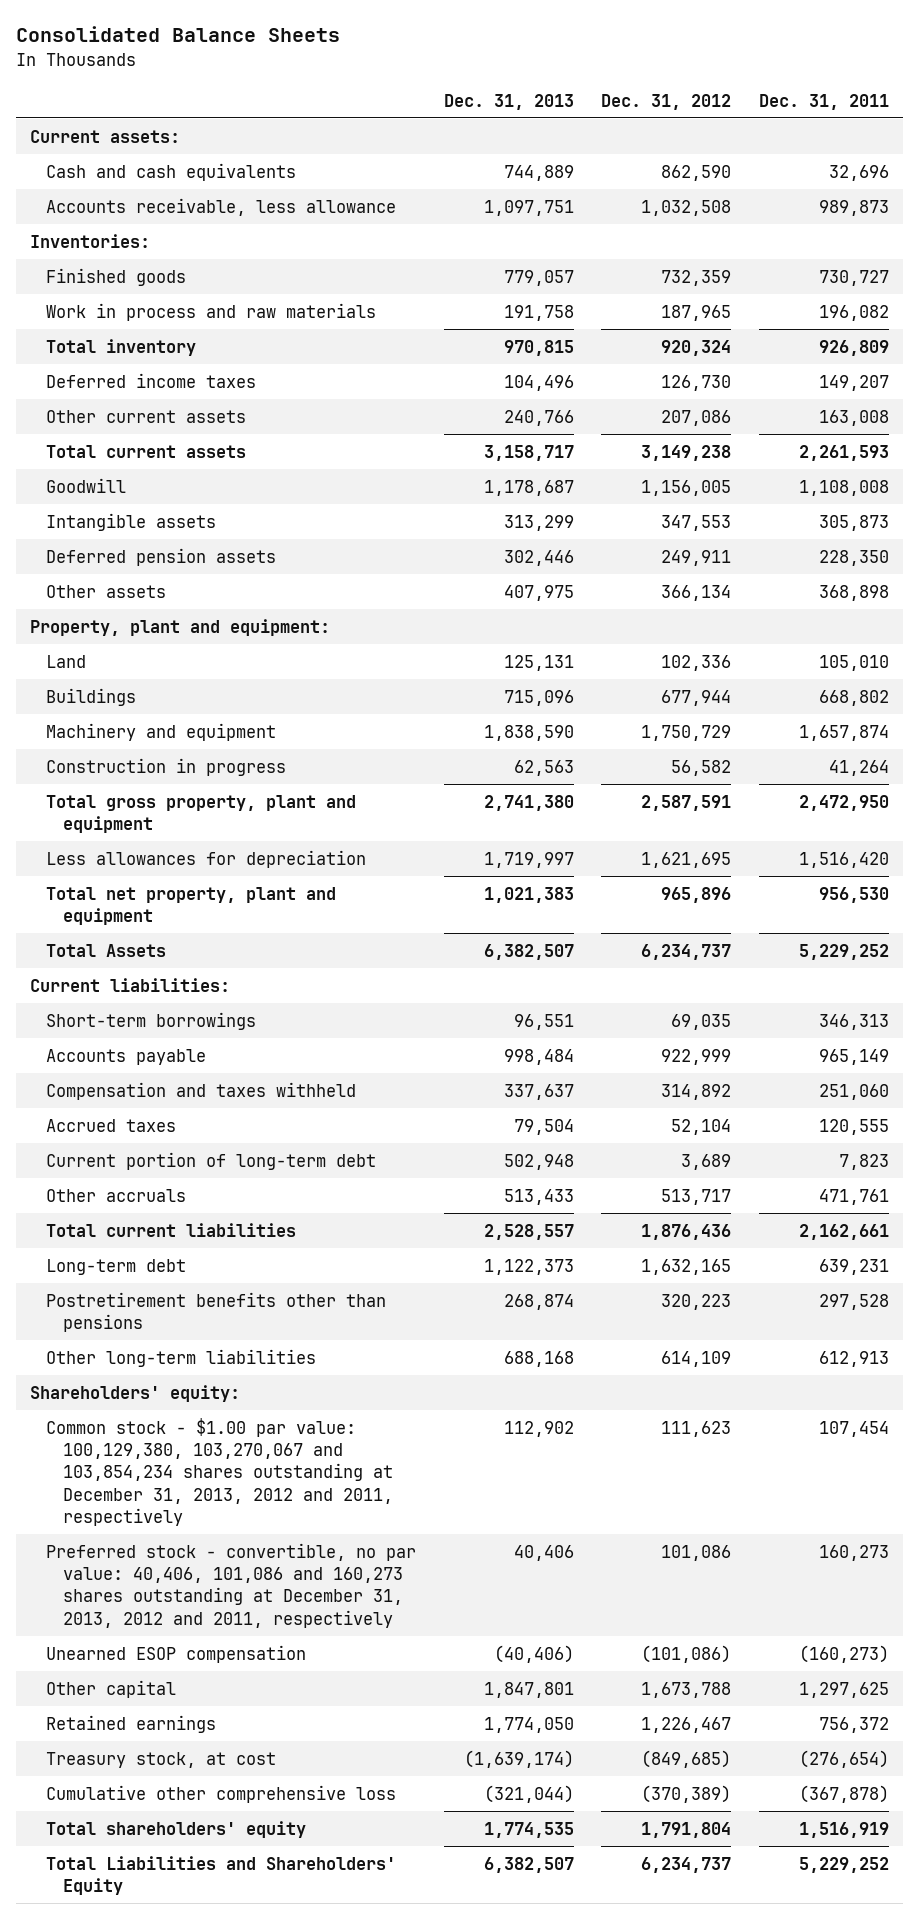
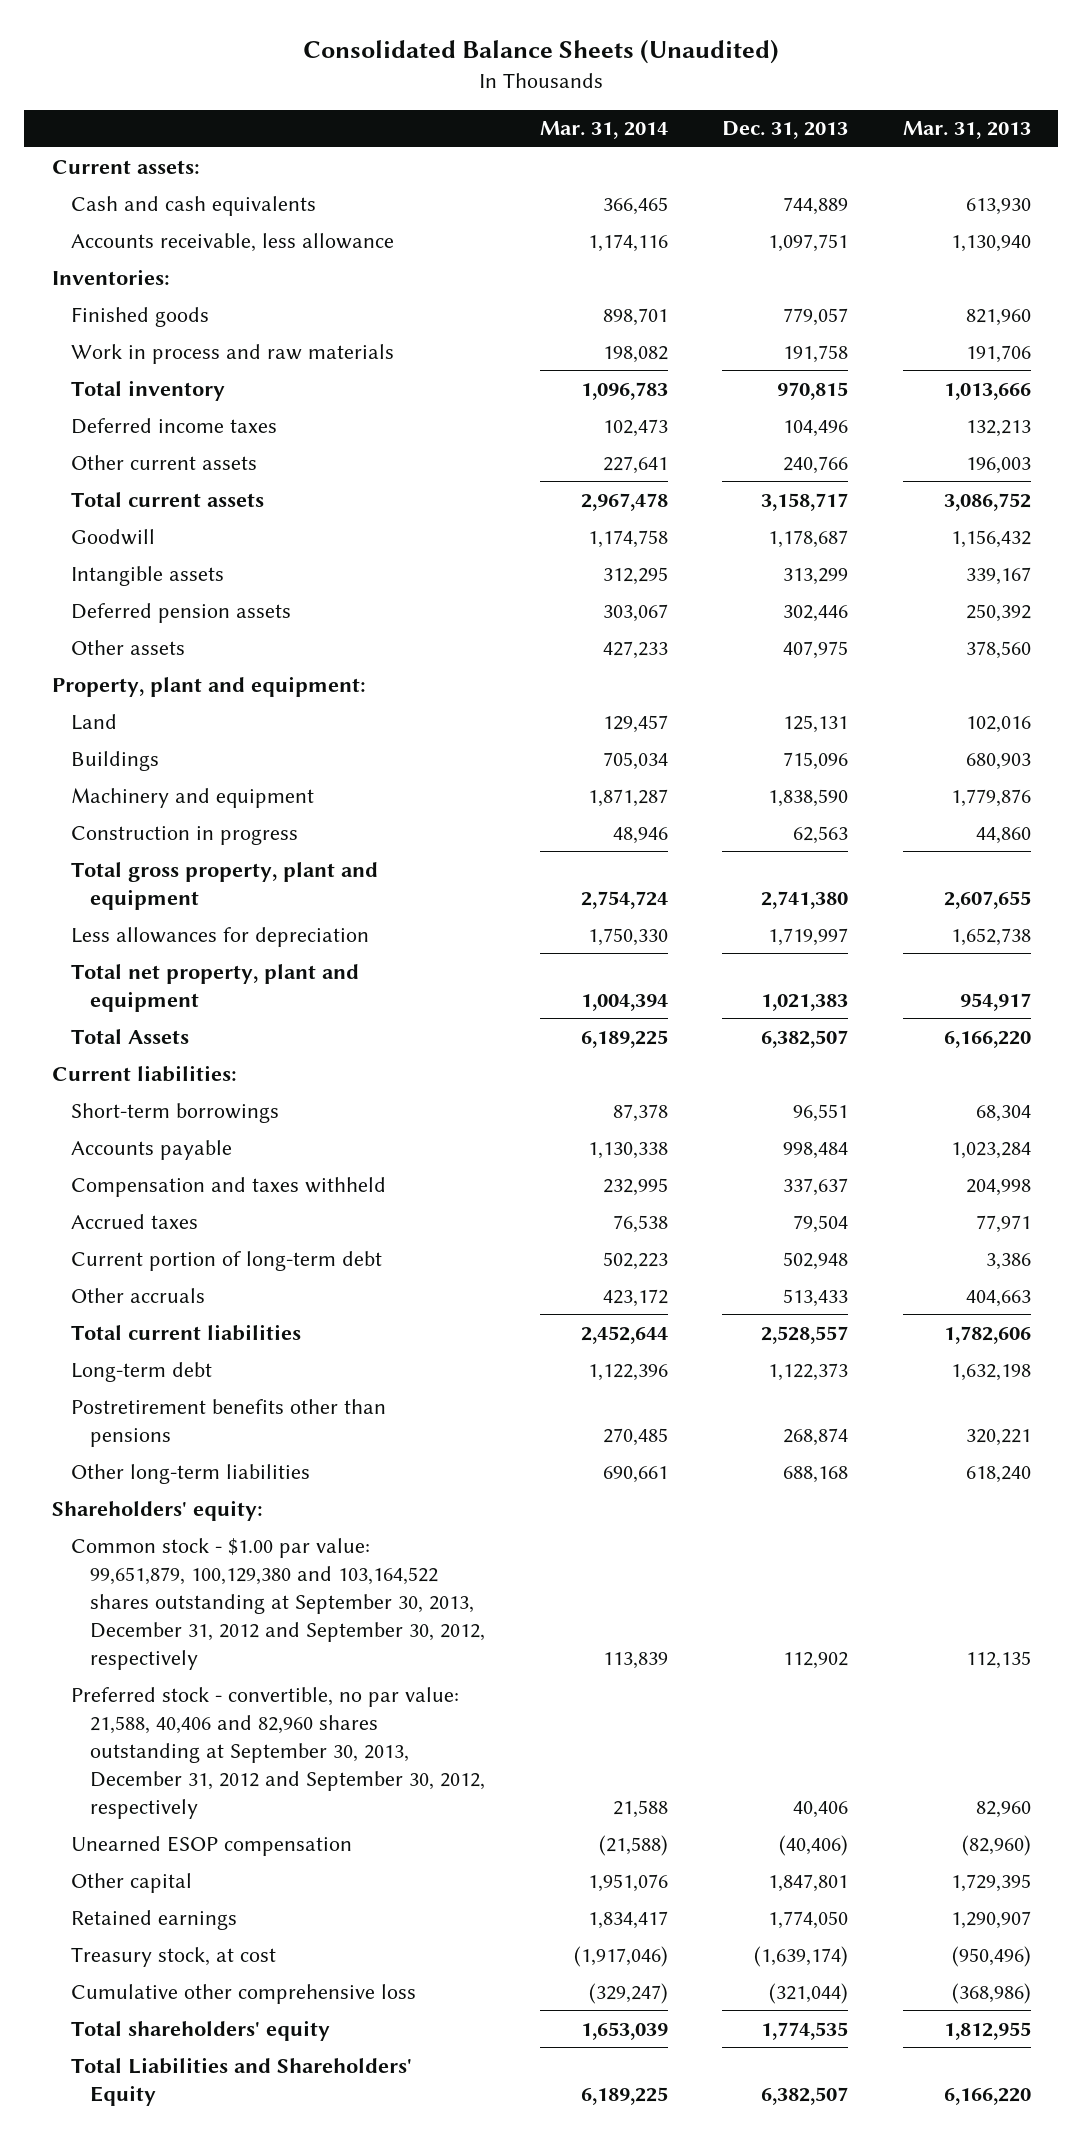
[15,26,340,43] Consolidated Balance Sheets -> [303,39,780,65] Consolidated Balance Sheets (Unaudited)
[601,93,732,110] Dec. 31, 2012 -> none
[758,93,889,110] Dec. 31, 2011 -> none
none -> [539,121,668,140] Mar. 31, 2014
none -> [903,121,1032,140] Mar. 31, 2013
[46,1417,393,1526] Common stock - $1.00 par value: 100,129,380, 103,270,067 and 103,854,234 shares outstanding at December 31, 2013, 2012 and 2011, respectively -> [70,1537,485,1670] Common stock - $1.00 par value: 99,651,879, 100,129,380 and 103,164,522 shares outstanding at September 30, 2013, December 31, 2012 and September 30, 2012, respectively
[46,1542,417,1628] Preferred stock - convertible, no par value: 40,406, 101,086 and 160,273 shares outstanding at December 31, 2013, 2012 and 2011, respectively -> [70,1686,485,1819] Preferred stock - convertible, no par value: 21,588, 40,406 and 82,960 shares outstanding at September 30, 2013, December 31, 2012 and September 30, 2012, respectively

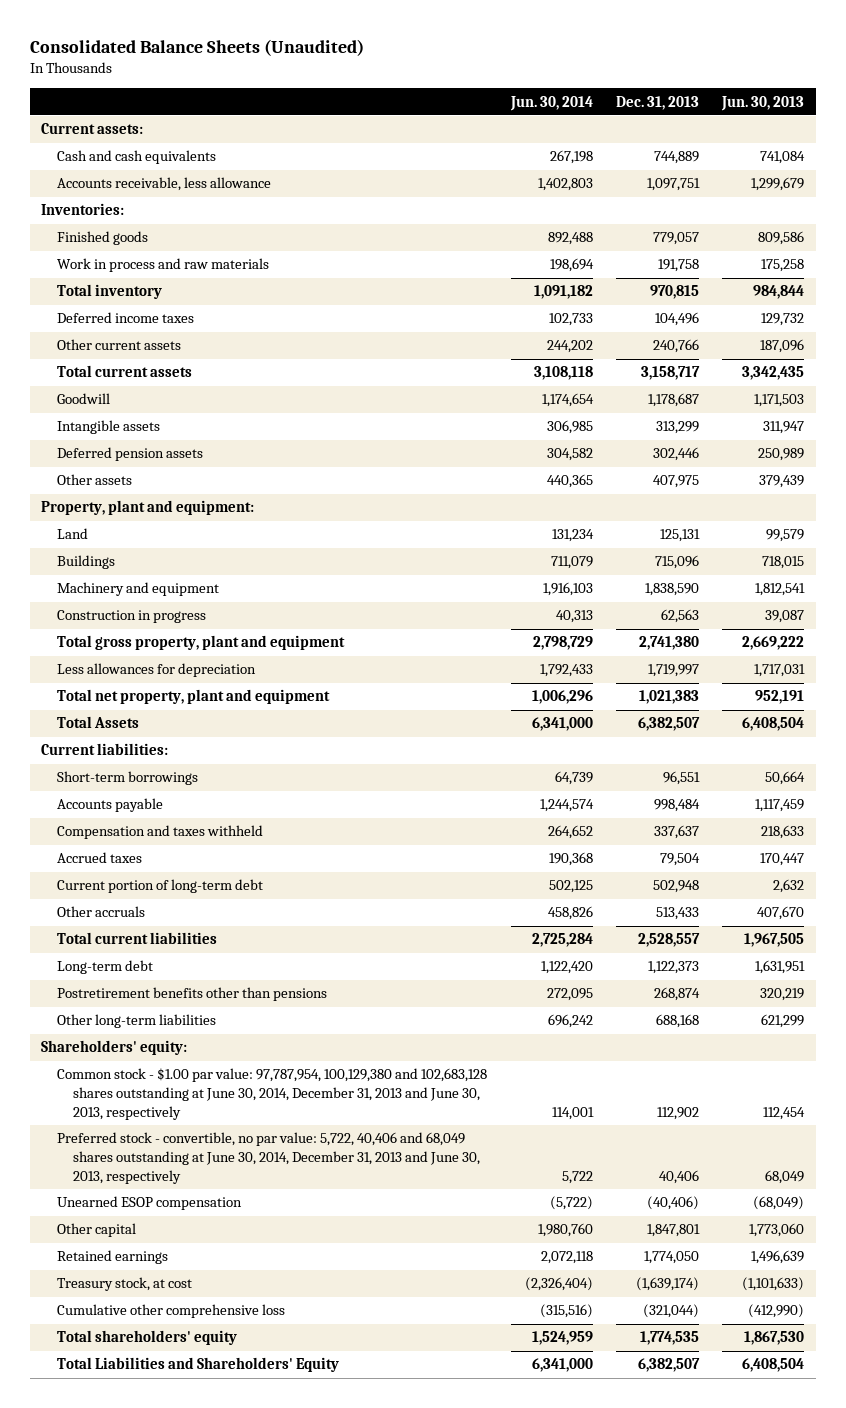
[539,121,668,140] Mar. 31, 2014 -> none
[903,121,1032,140] Mar. 31, 2013 -> none
none -> [509,95,593,111] Jun. 30, 2014
none -> [721,95,805,111] Jun. 30, 2013
[70,1537,485,1670] Common stock - $1.00 par value: 99,651,879, 100,129,380 and 103,164,522 shares outstanding at September 30, 2013, December 31, 2012 and September 30, 2012, respectively -> [57,1068,488,1121] Common stock - $1.00 par value: 97,787,954, 100,129,380 and 102,683,128 shares outstanding at June 30, 2014, December 31, 2013 and June 30, 2013, respectively
[70,1686,485,1819] Preferred stock - convertible, no par value: 21,588, 40,406 and 82,960 shares outstanding at September 30, 2013, December 31, 2012 and September 30, 2012, respectively -> [57,1132,481,1185] Preferred stock - convertible, no par value: 5,722, 40,406 and 68,049 shares outstanding at June 30, 2014, December 31, 2013 and June 30, 2013, respectively

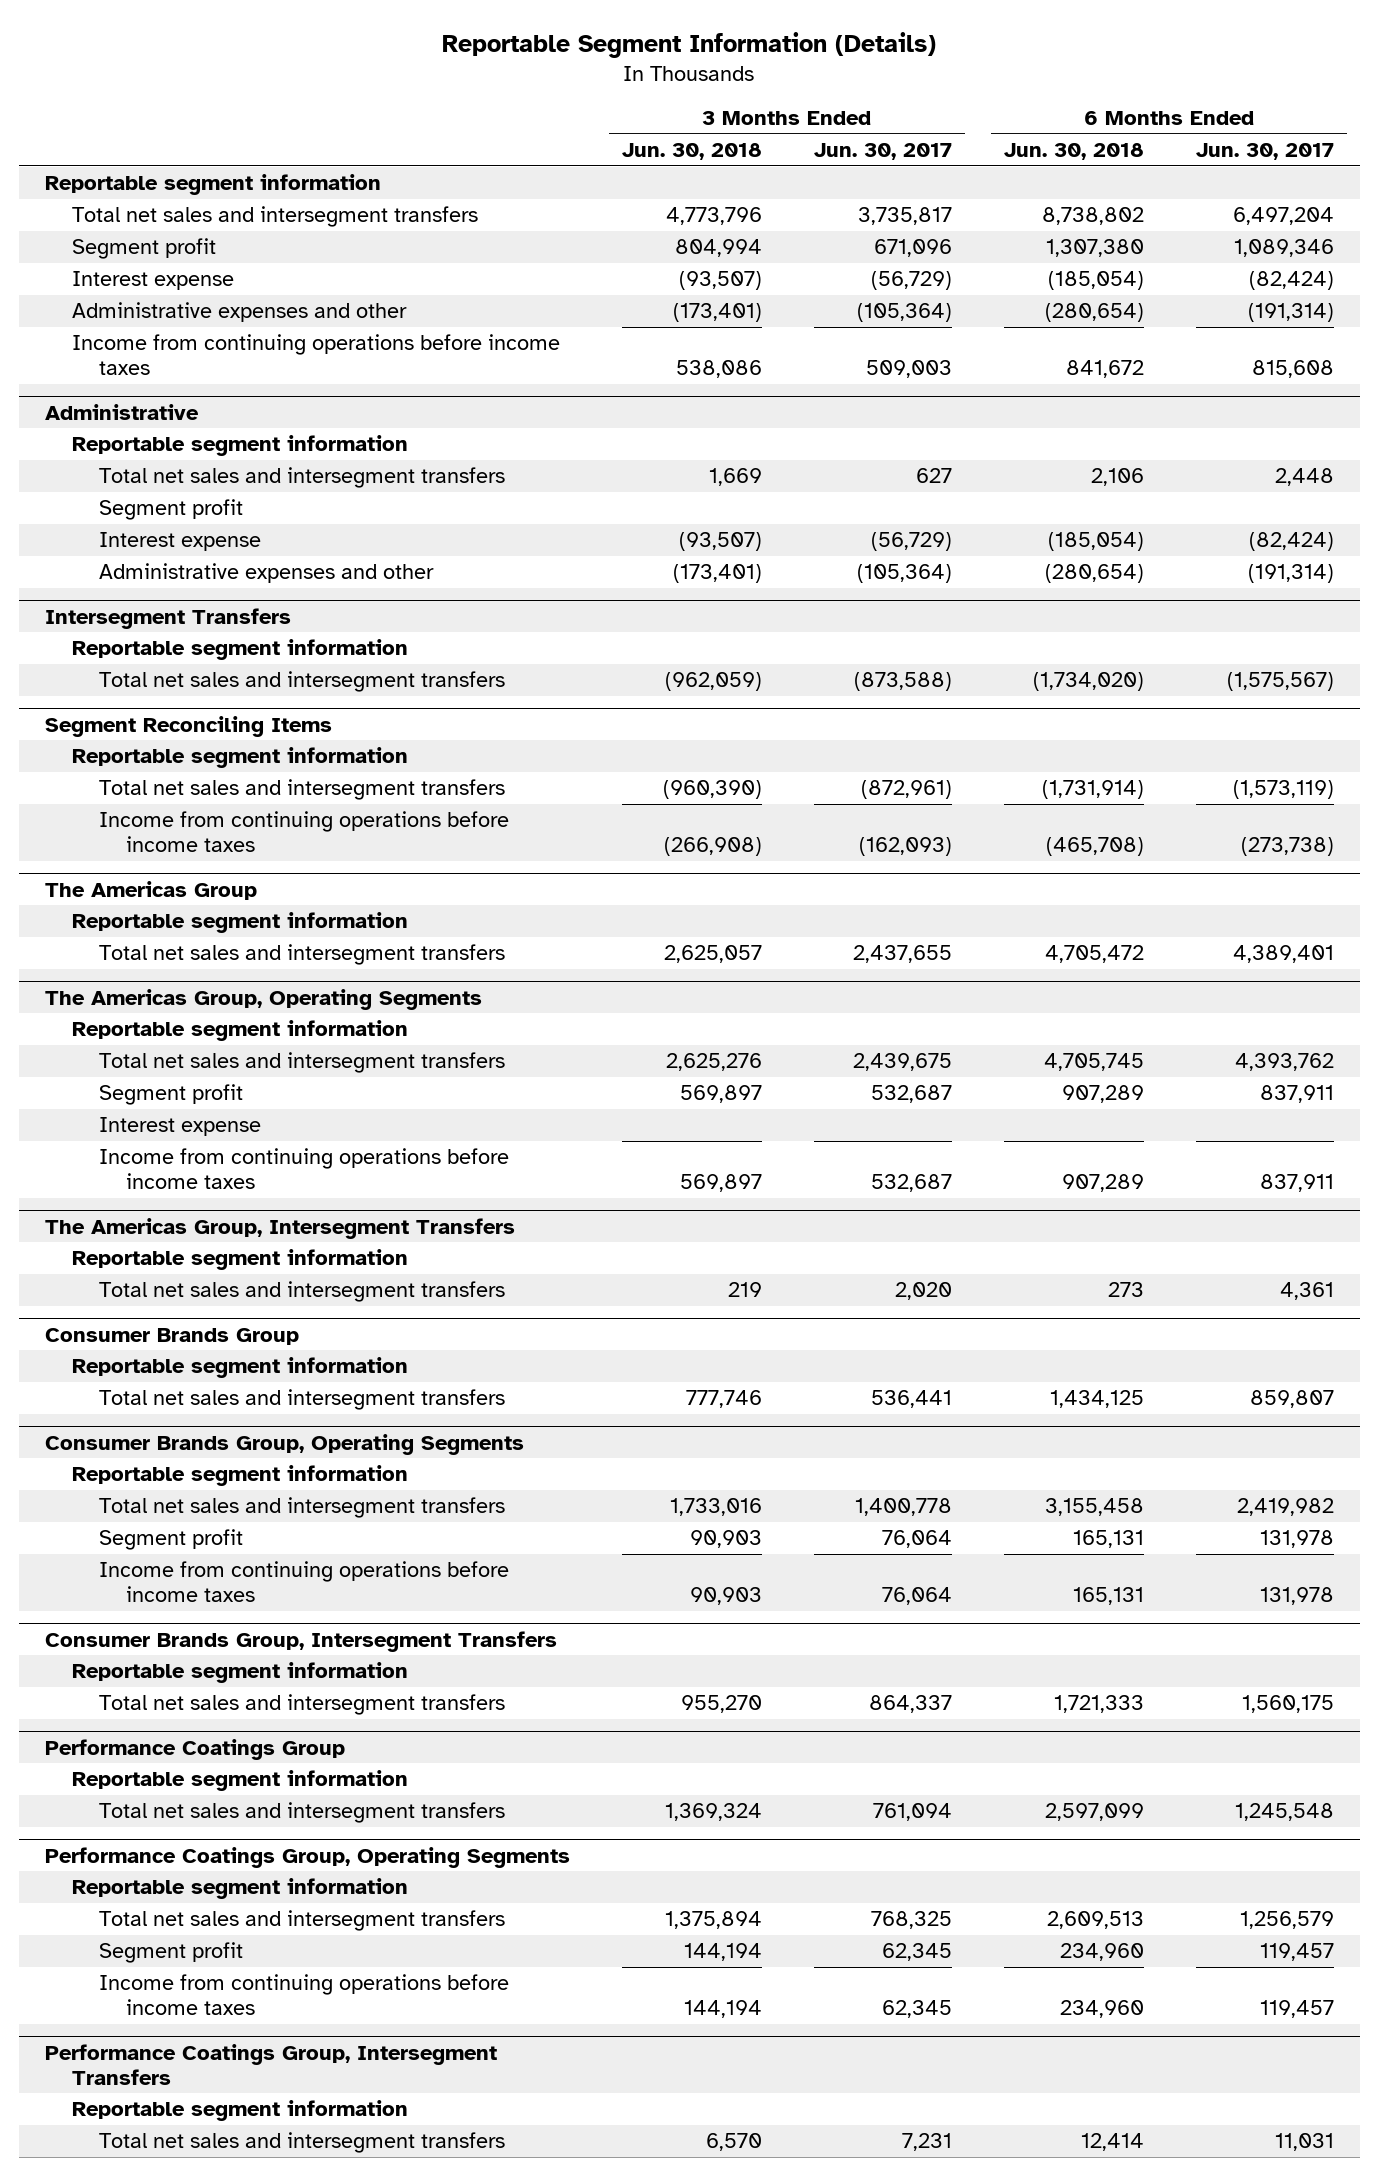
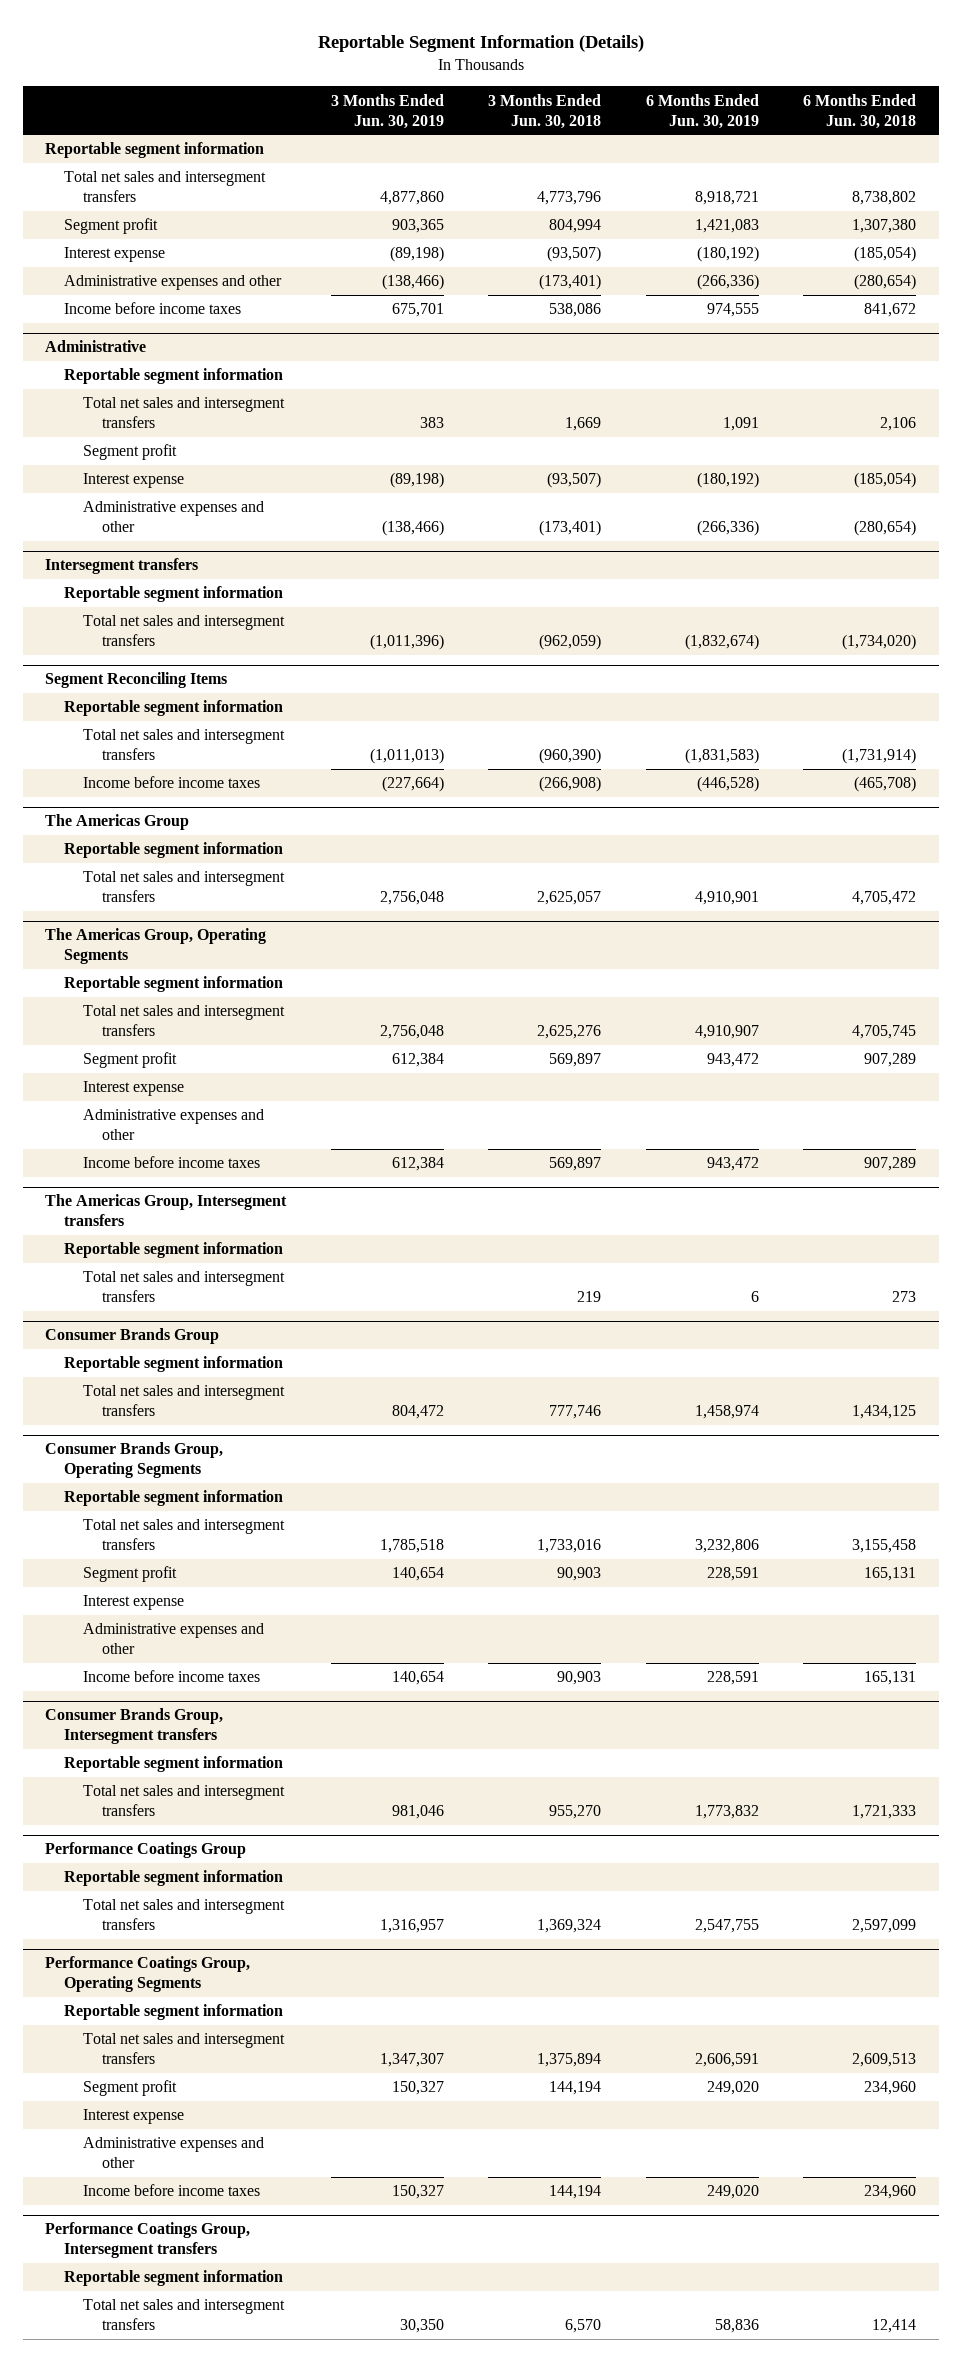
[813,143,952,161] Jun. 30, 2017 -> none
[1195,143,1334,161] Jun. 30, 2017 -> none
none -> [330,93,444,129] 3 Months Ended Jun. 30, 2019
none -> [645,93,759,129] 6 Months Ended Jun. 30, 2019
[71,334,560,376] Income from continuing operations before income taxes -> [64,302,242,315] Income before income taxes
[44,607,291,629] Intersegment Transfers -> [45,558,199,575] Intersegment transfers
[99,811,510,853] Income from continuing operations before income taxes -> [82,776,260,789] Income before income taxes
none -> [82,1109,264,1141] Administrative expenses and other
[99,1148,510,1190] Income from continuing operations before income taxes -> [82,1156,260,1169] Income before income taxes
[44,1217,515,1239] The Americas Group, Intersegment Transfers -> [45,1194,288,1227] The Americas Group, Intersegment transfers
none -> [82,1595,184,1611] Interest expense
none -> [82,1623,264,1655] Administrative expenses and other
[99,1561,510,1603] Income from continuing operations before income taxes -> [82,1670,260,1683] Income before income taxes
[44,1630,557,1652] Consumer Brands Group, Intersegment Transfers -> [45,1708,224,1745] Consumer Brands Group, Intersegment transfers
none -> [82,2109,184,2125] Interest expense
none -> [82,2137,264,2169] Administrative expenses and other
[99,1974,510,2016] Income from continuing operations before income taxes -> [82,2184,260,2197] Income before income taxes
[44,2043,497,2085] Performance Coatings Group, Intersegment Transfers -> [45,2222,251,2259] Performance Coatings Group, Intersegment transfers

